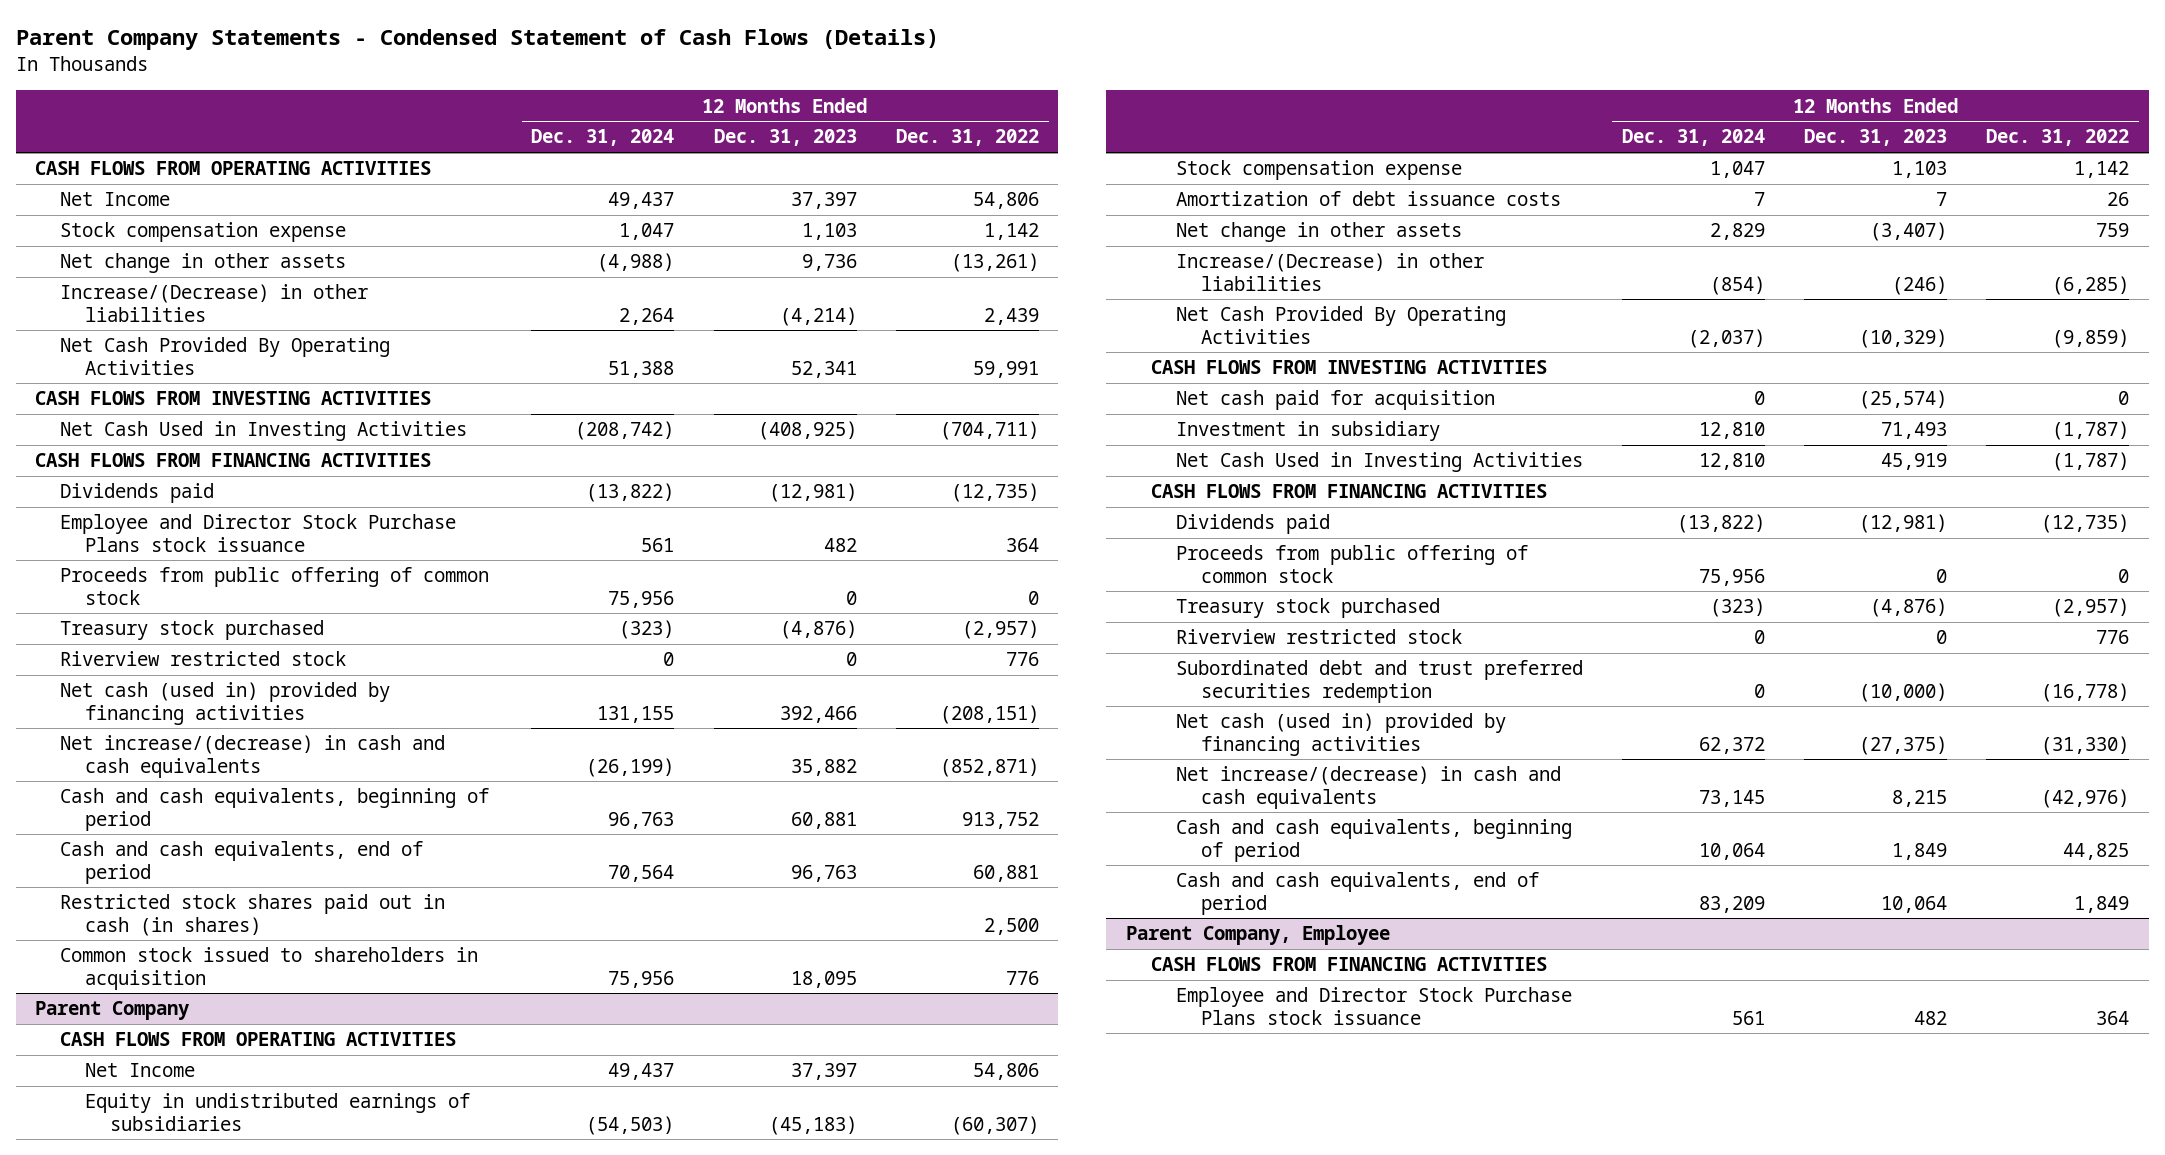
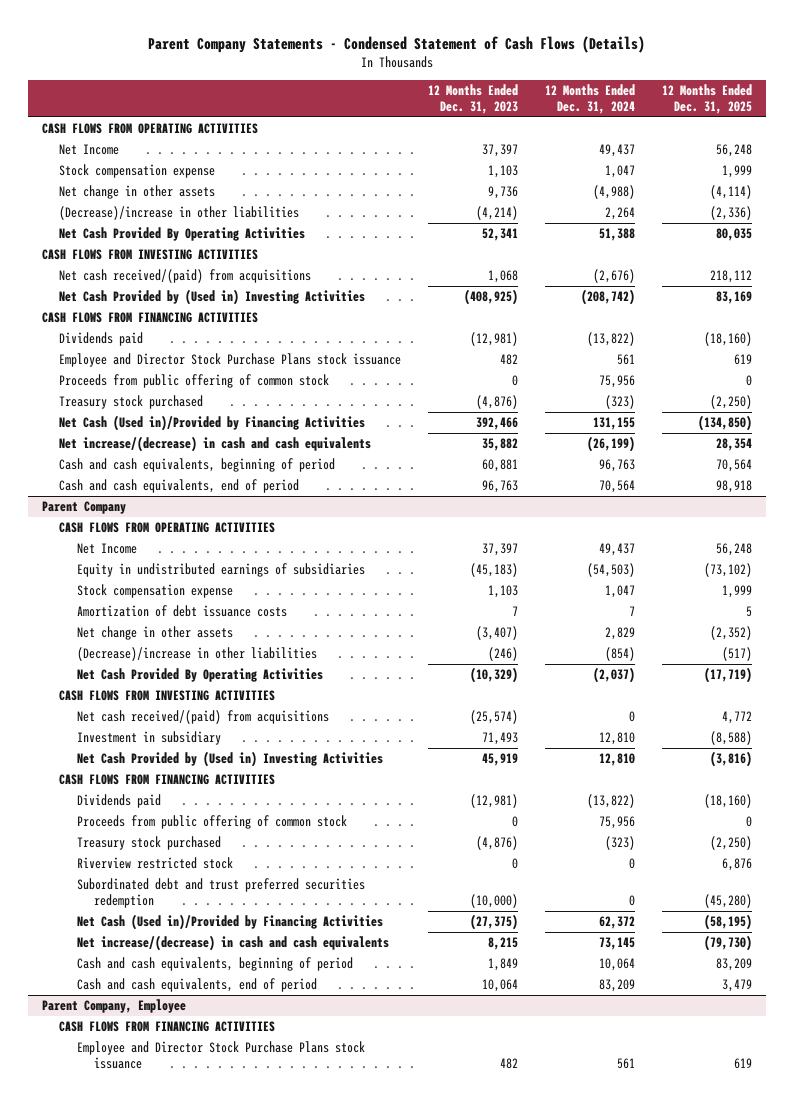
[895,129,1039,147] Dec. 31, 2022 -> none
none -> [662,84,753,114] 12 Months Ended Dec. 31, 2025
[60,284,369,322] Increase/(Decrease) in other liabilities -> [59,206,300,221] (Decrease)/increase in other liabilities
none -> [59,269,312,284] Net cash received/(paid) from acquisitions
[60,421,468,442] Net Cash Used in Investing Activities -> [59,289,366,306] Net Cash Provided by (Used in) Investing Activities
[60,651,347,667] Riverview restricted stock -> none
[60,682,391,725] Net cash (used in) provided by financing activities -> [59,415,366,432] Net Cash (Used in)/Provided by Financing Activities
[60,894,446,936] Restricted stock shares paid out in cash (in shares) -> none
[60,947,479,990] Common stock issued to shareholders in acquisition -> none
[1175,253,1484,291] Increase/(Decrease) in other liabilities -> [76,647,317,662] (Decrease)/increase in other liabilities
[1175,390,1495,411] Net cash paid for acquisition -> [76,710,329,725] Net cash received/(paid) from acquisitions
[1175,452,1583,473] Net Cash Used in Investing Activities -> [76,751,383,768] Net Cash Provided by (Used in) Investing Activities
[1175,713,1506,756] Net cash (used in) provided by financing activities -> [76,914,383,931] Net Cash (Used in)/Provided by Financing Activities

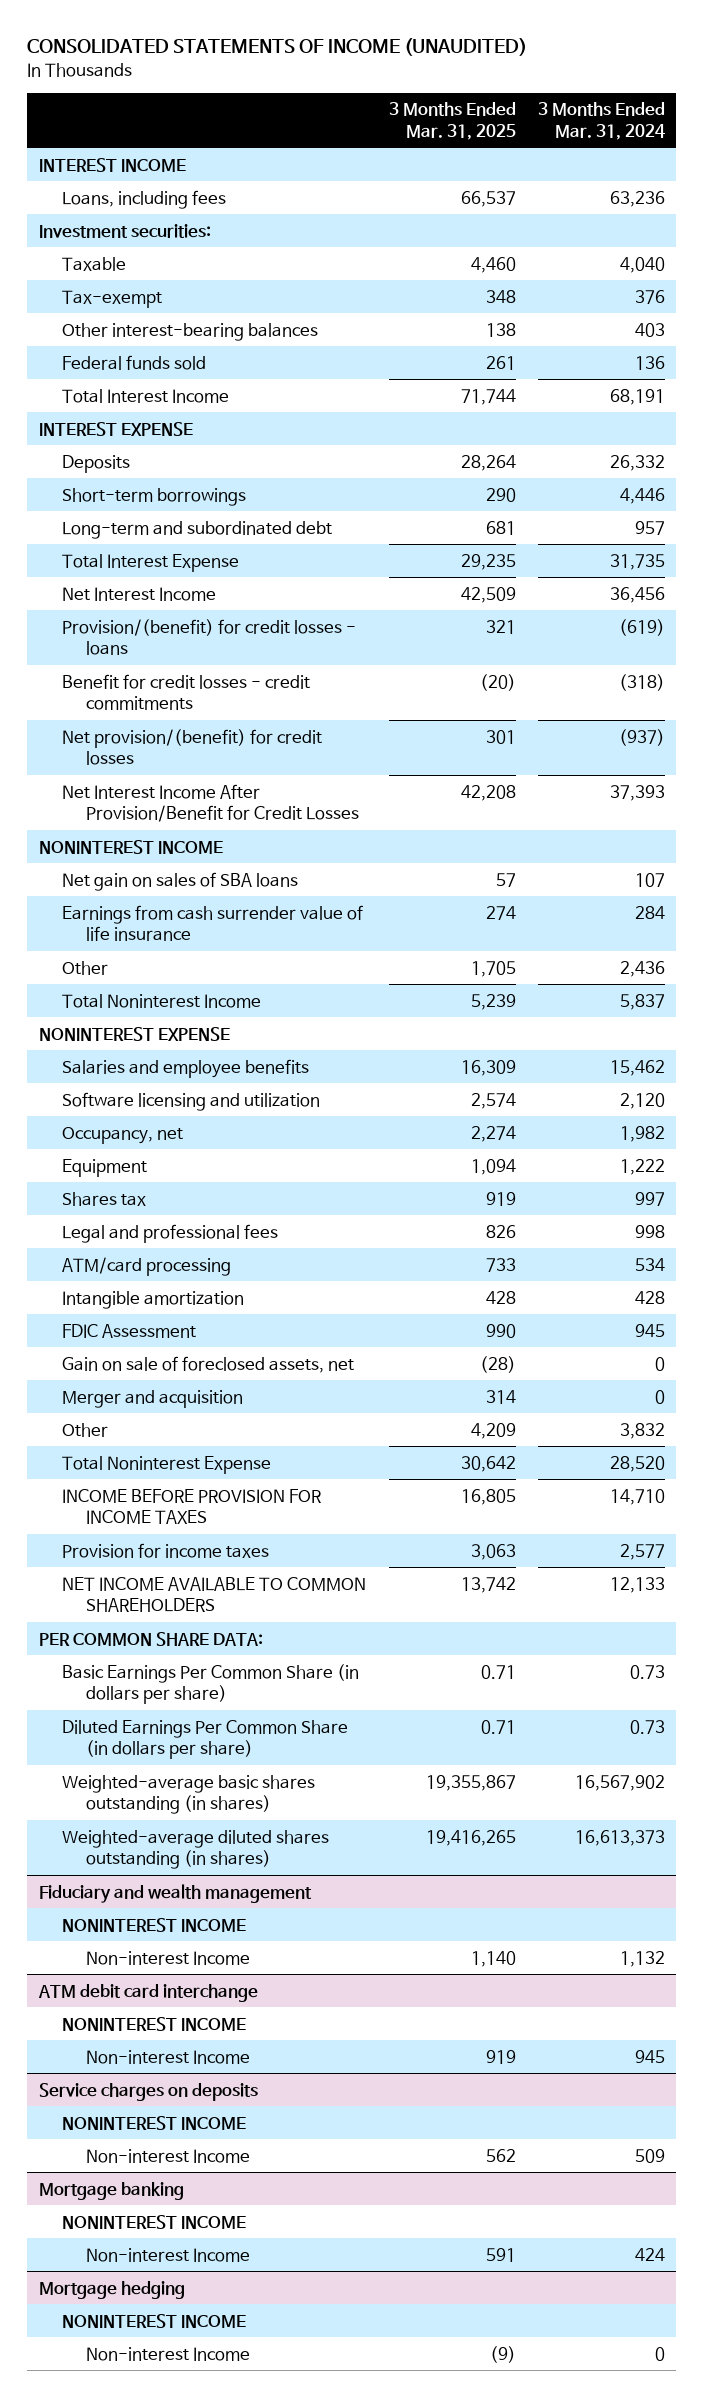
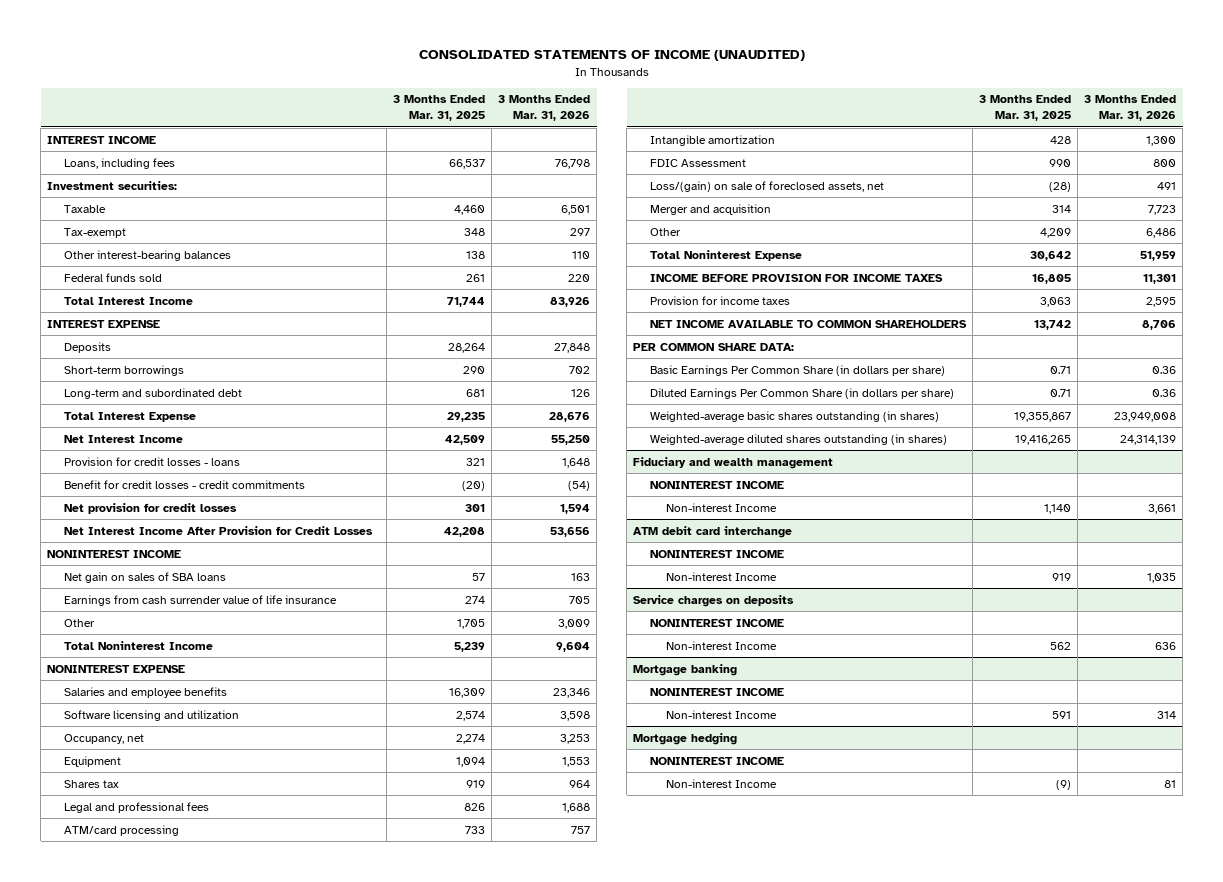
[538,102,666,140] 3 Months Ended Mar. 31, 2024 -> none
none -> [497,95,590,121] 3 Months Ended Mar. 31, 2026
[62,618,357,656] Provision/(benefit) for credit losses - loans -> [63,456,240,466] Provision for credit losses - loans
[62,728,323,766] Net provision/(benefit) for credit losses -> [63,502,237,514] Net provision for credit losses
[62,783,359,823] Net Interest Income After Provision/Benefit for Credit Losses -> [63,525,373,535] Net Interest Income After Provision for Credit Losses
[62,1355,355,1373] Gain on sale of foreclosed assets, net -> [649,180,884,192] Loss/(gain) on sale of foreclosed assets, net

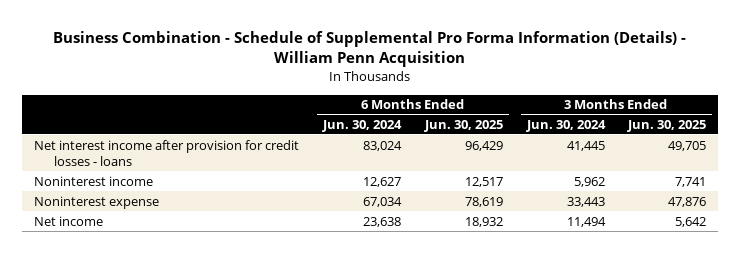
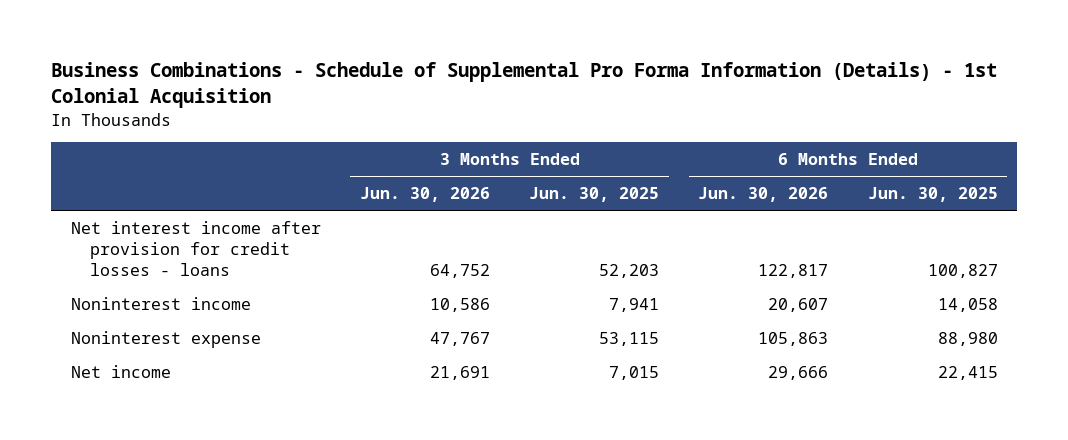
[53,30,687,68] Business Combination - Schedule of Supplemental Pro Forma Information (Details) - William Penn Acquisition -> [51,62,998,109] Business Combinations - Schedule of Supplemental Pro Forma Information (Details) - 1st Colonial Acquisition
[322,119,403,132] Jun. 30, 2024 -> none
[525,119,606,132] Jun. 30, 2024 -> none
none -> [359,187,490,203] Jun. 30, 2026
none -> [698,187,829,203] Jun. 30, 2026
[464,140,503,151] 96,429 -> [927,263,998,278] 100,827
[668,140,707,151] 49,705 -> [599,263,660,278] 52,203
[464,176,503,187] 12,517 -> [937,297,998,312] 14,058
[675,176,707,187] 7,741 -> [609,297,660,312] 7,941
[464,196,503,207] 78,619 -> [937,331,998,346] 88,980
[668,196,707,207] 47,876 -> [599,331,660,346] 53,115
[464,216,503,227] 18,932 -> [937,365,998,380] 22,415
[675,216,707,227] 5,642 -> [609,365,660,380] 7,015

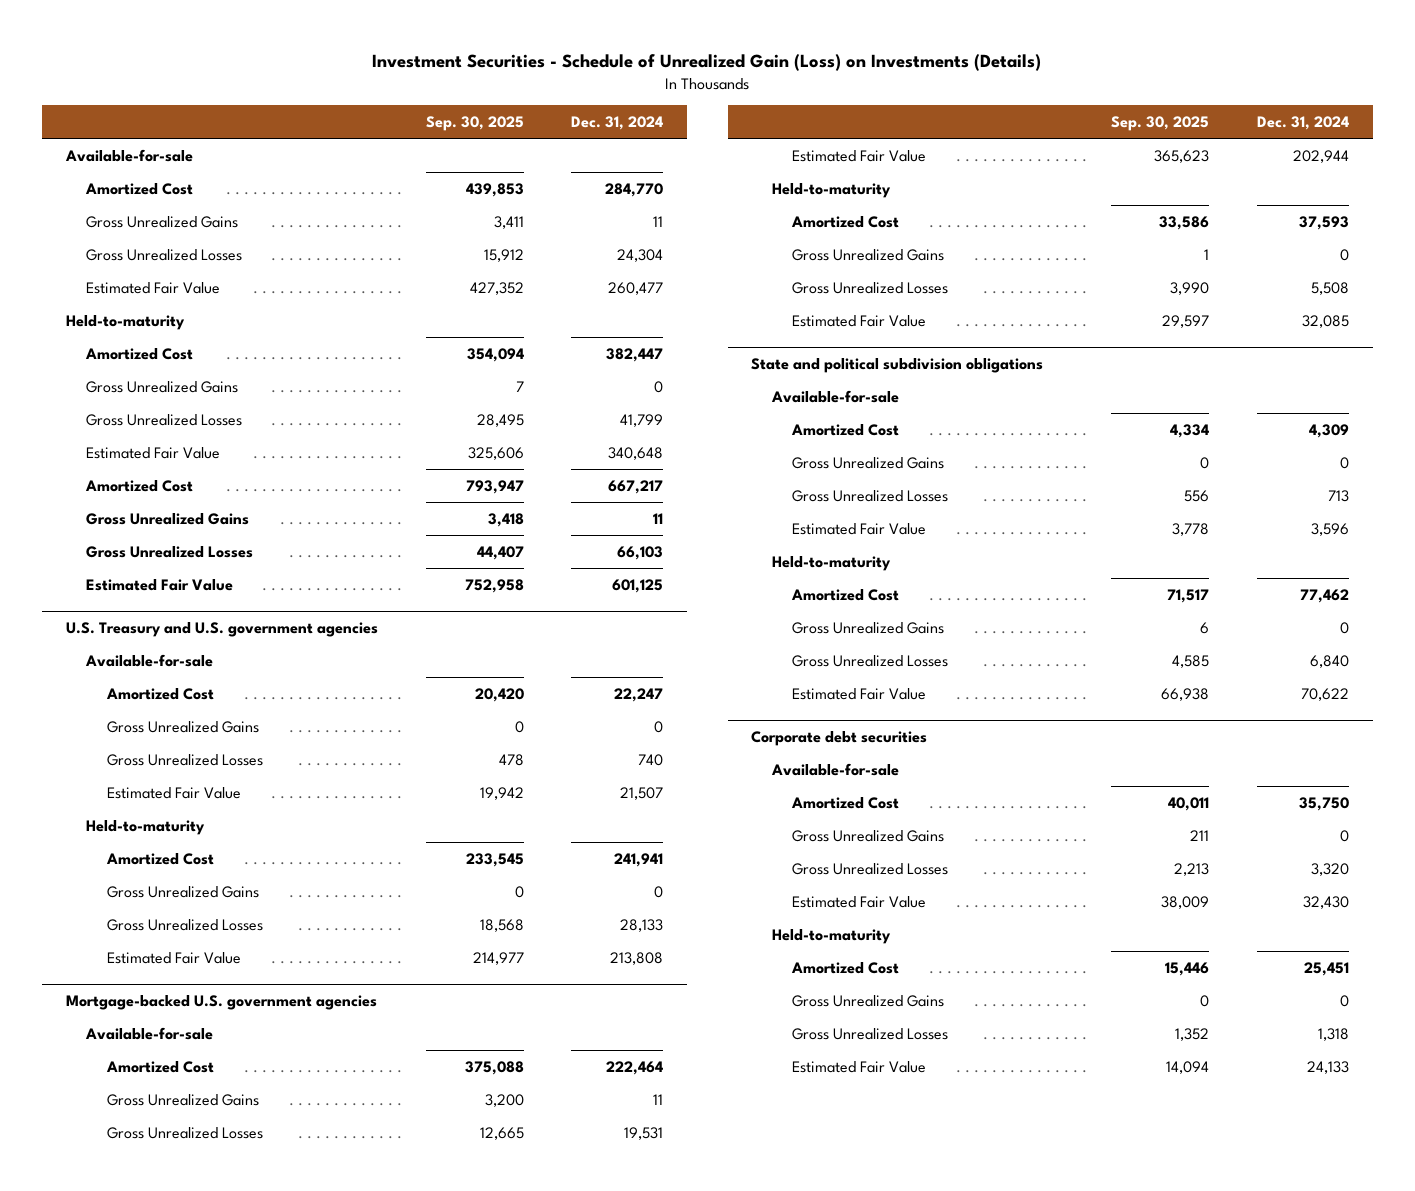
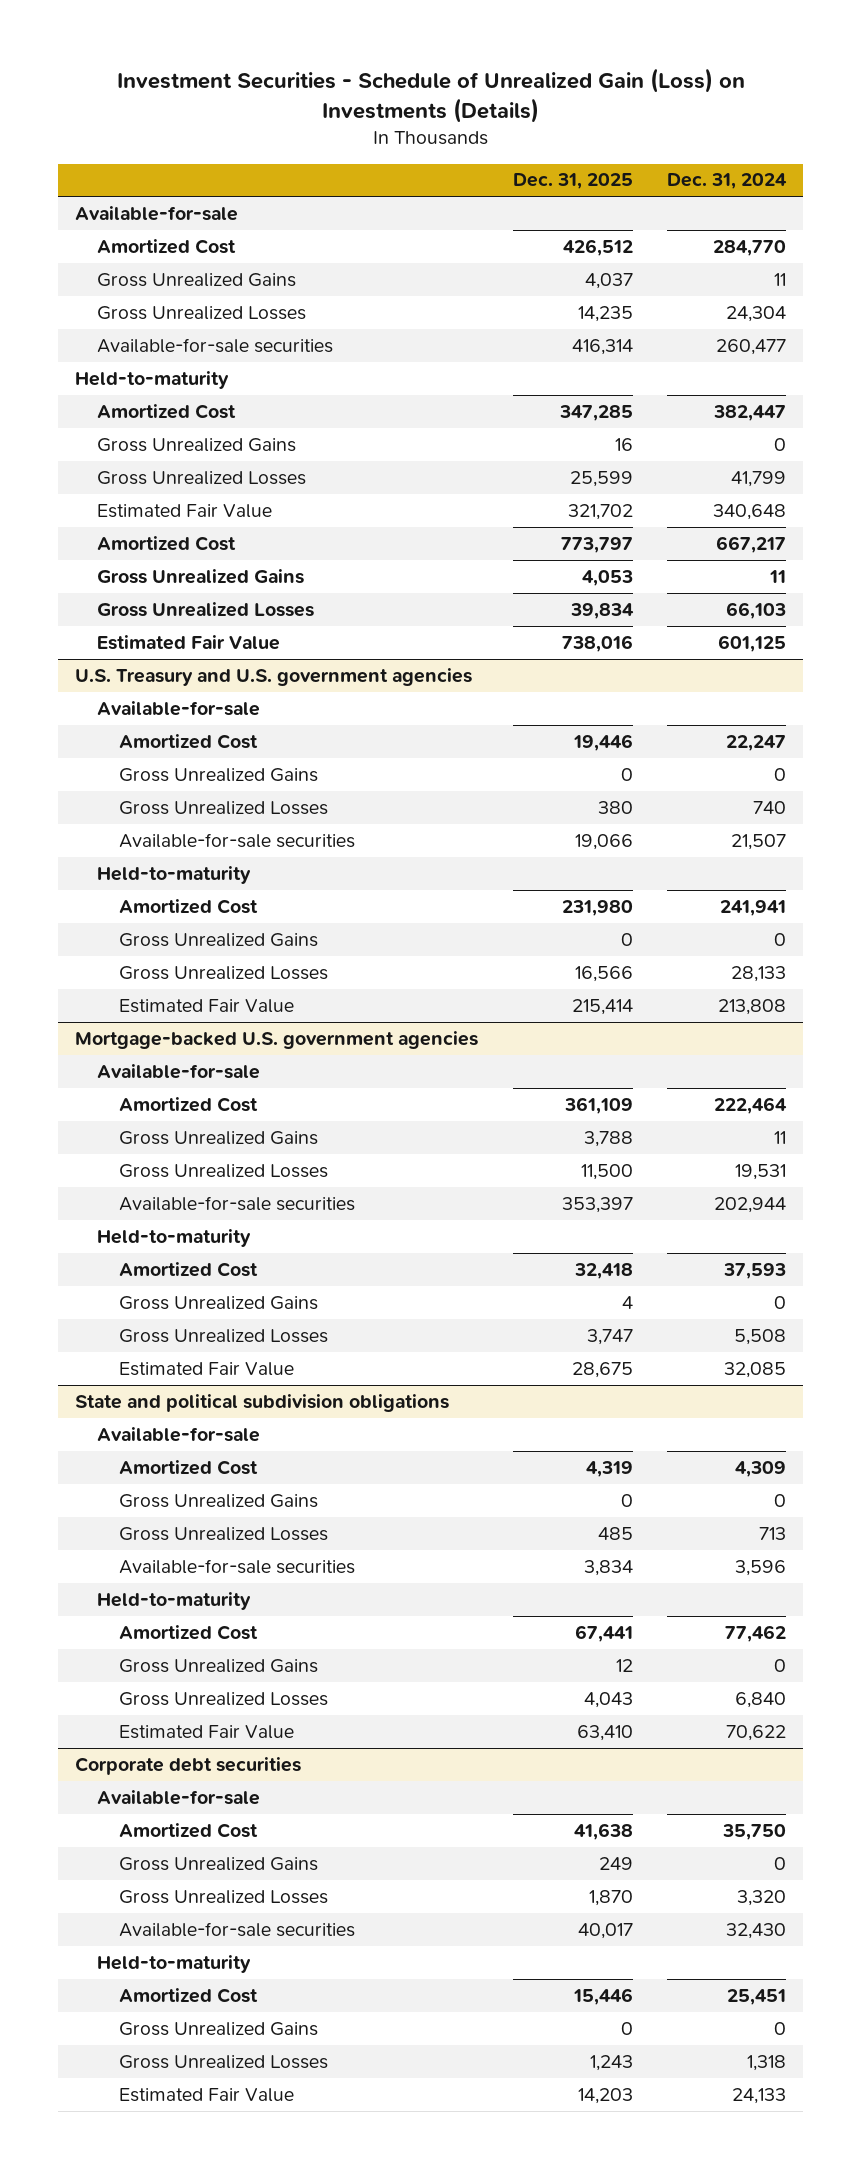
[425,116,524,132] Sep. 30, 2025 -> none
none -> [512,173,633,190] Dec. 31, 2025
[86,281,221,294] Estimated Fair Value -> [97,337,334,353] Available-for-sale securities
[106,786,241,799] Estimated Fair Value -> [118,832,355,848] Available-for-sale securities
[791,149,926,162] Estimated Fair Value -> [118,1195,355,1211] Available-for-sale securities
[791,522,926,535] Estimated Fair Value -> [118,1558,355,1574] Available-for-sale securities
[791,895,926,908] Estimated Fair Value -> [118,1921,355,1937] Available-for-sale securities

